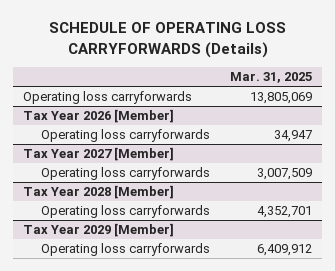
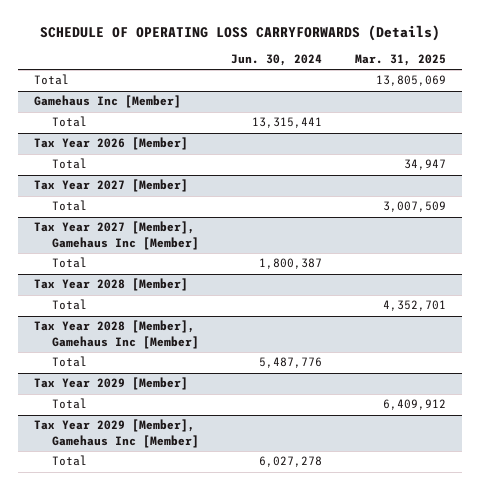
none -> [231,54,323,67] Jun. 30, 2024
[22,91,192,105] Operating loss carryforwards -> [33,74,69,86] Total
none -> [33,95,181,109] Gamehaus Inc [Member]
none -> [52,116,88,128] Total
[41,129,211,143] Operating loss carryforwards -> [52,158,88,170] Total
[41,167,211,181] Operating loss carryforwards -> [52,200,88,212] Total
none -> [33,221,200,251] Tax Year 2027 [Member], Gamehaus Inc [Member]
none -> [52,257,88,269] Total
[41,205,211,219] Operating loss carryforwards -> [52,299,88,311] Total
none -> [33,320,200,350] Tax Year 2028 [Member], Gamehaus Inc [Member]
none -> [52,356,88,368] Total
[41,243,211,257] Operating loss carryforwards -> [52,398,88,410] Total
none -> [33,419,200,449] Tax Year 2029 [Member], Gamehaus Inc [Member]
none -> [52,455,88,467] Total

